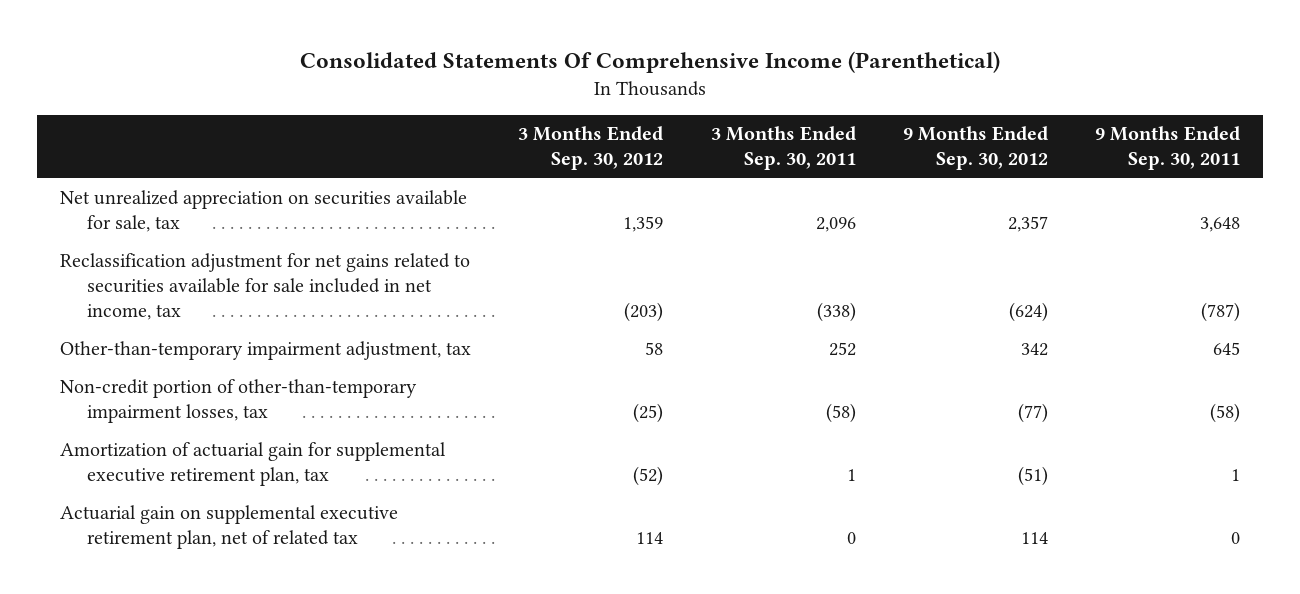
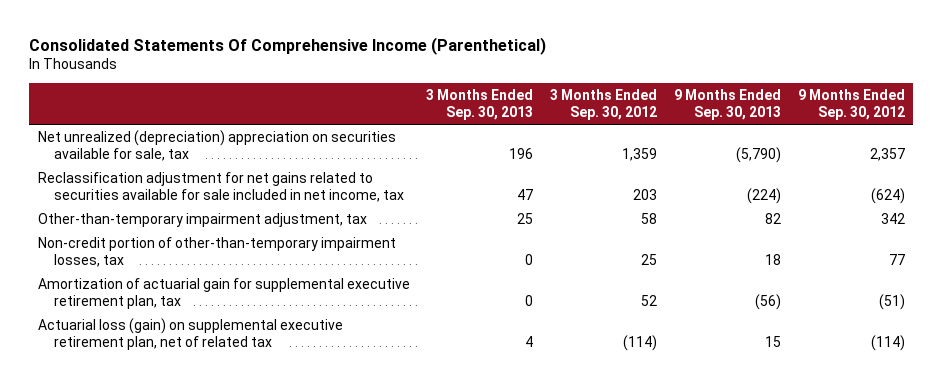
[710,126,856,171] 3 Months Ended Sep. 30, 2011 -> none
[1094,126,1240,171] 9 Months Ended Sep. 30, 2011 -> none
none -> [426,88,534,121] 3 Months Ended Sep. 30, 2013
none -> [673,88,781,121] 9 Months Ended Sep. 30, 2013
[60,190,468,233] Net unrealized appreciation on securities available for sale, tax -> [37,129,396,162] Net unrealized (depreciation) appreciation on securities available for sale, tax
[624,302,664,323] (203) -> [633,189,658,201] 203
[633,403,664,424] (25) -> [641,254,658,266] 25
[1017,403,1048,424] (77) -> [888,254,905,266] 77
[633,466,664,487] (52) -> [641,295,658,307] 52
[60,505,399,550] Actuarial gain on supplemental executive retirement plan, net of related tax -> [37,317,343,351] Actuarial loss (gain) on supplemental executive retirement plan, net of related tax
[636,532,664,545] 114 -> [623,335,658,352] (114)
[1020,532,1048,545] 114 -> [870,335,905,352] (114)

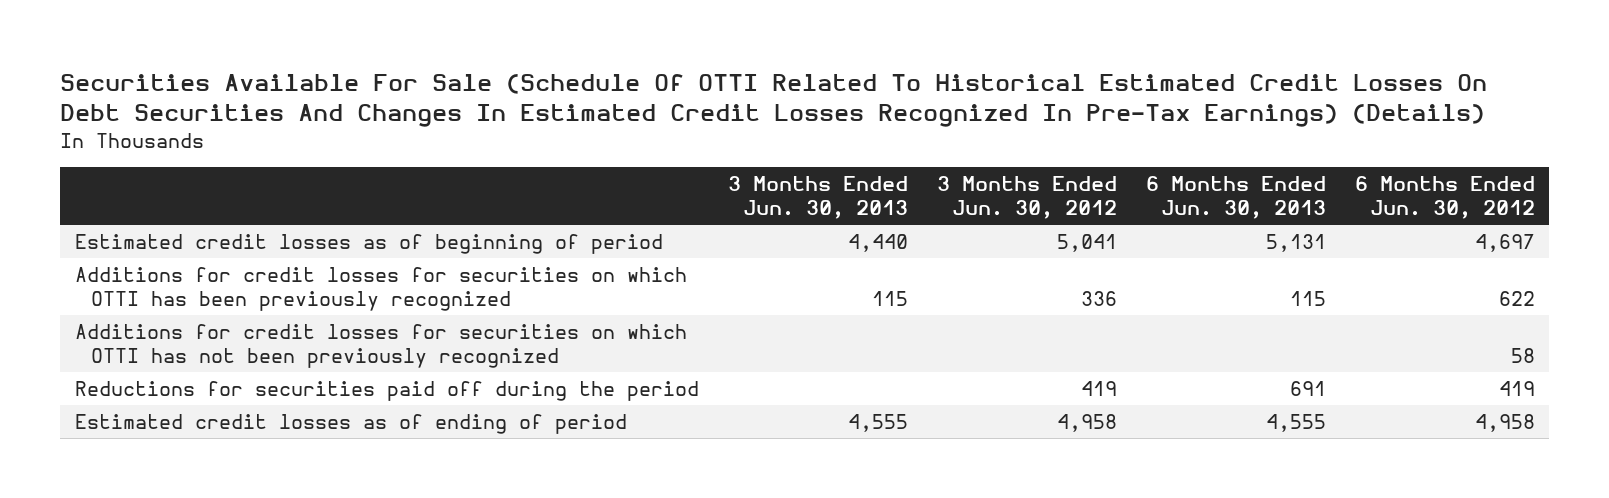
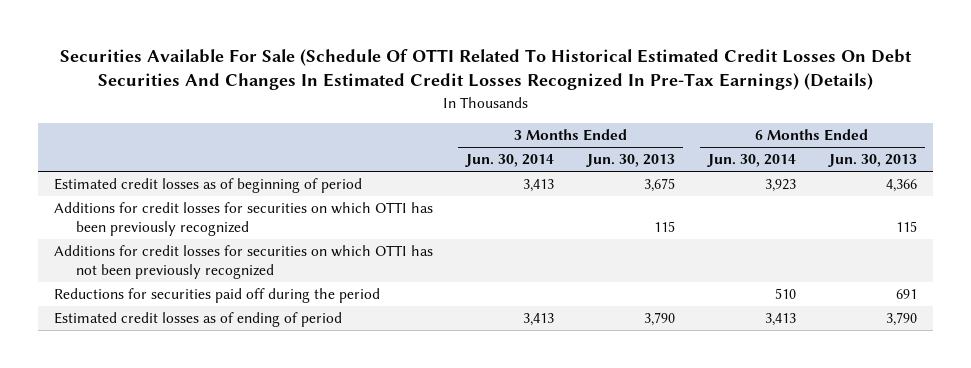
[936,175,1117,220] 3 Months Ended Jun. 30, 2012 -> none
[1354,175,1535,220] 6 Months Ended Jun. 30, 2012 -> none
none -> [465,154,555,168] Jun. 30, 2014
none -> [706,154,796,168] Jun. 30, 2014
[847,233,908,252] 4,440 -> [644,178,676,193] 3,675
[1265,233,1326,252] 5,131 -> [885,179,917,193] 4,366
[847,413,908,432] 4,555 -> [644,312,676,327] 3,790
[1265,413,1326,432] 4,555 -> [885,312,917,327] 3,790

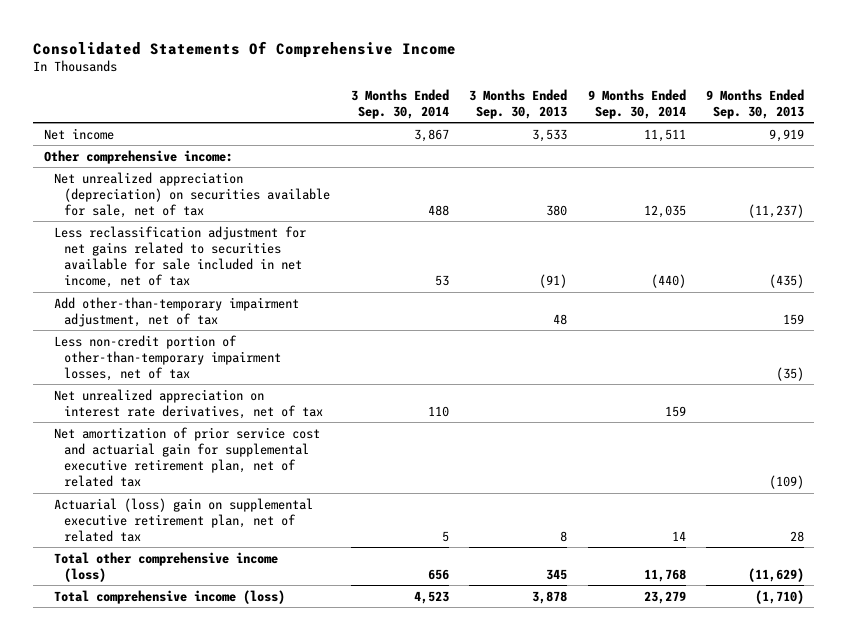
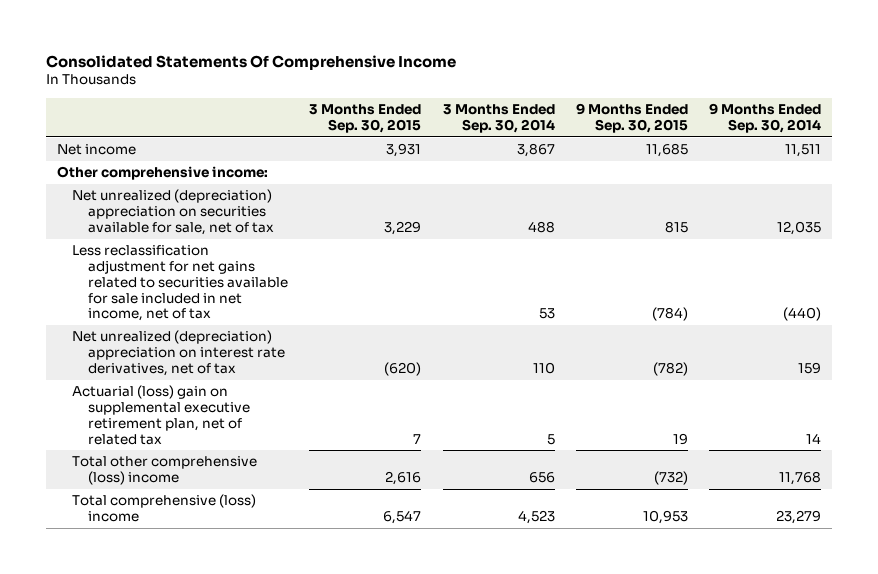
[469,88,568,119] 3 Months Ended Sep. 30, 2013 -> none
[705,88,804,119] 9 Months Ended Sep. 30, 2013 -> none
none -> [309,104,422,133] 3 Months Ended Sep. 30, 2015
none -> [575,103,688,133] 9 Months Ended Sep. 30, 2015
[53,171,331,218] Net unrealized appreciation (depreciation) on securities available for sale, net of tax -> [72,189,274,235] Net unrealized (depreciation) appreciation on securities available for sale, net of tax
[53,296,299,327] Add other-than-temporary impairment adjustment, net of tax -> none
[53,334,282,381] Less non-credit portion of other-than-temporary impairment losses, net of tax -> none
[53,426,320,488] Net amortization of prior service cost and actuarial gain for supplemental executive retirement plan, net of related tax -> none
[53,388,324,419] Net unrealized appreciation on interest rate derivatives, net of tax -> [72,330,285,376] Net unrealized (depreciation) appreciation on interest rate derivatives, net of tax
[53,551,278,582] Total other comprehensive income (loss) -> [72,456,258,486] Total other comprehensive (loss) income
[53,589,285,604] Total comprehensive income (loss) -> [72,494,257,523] Total comprehensive (loss) income

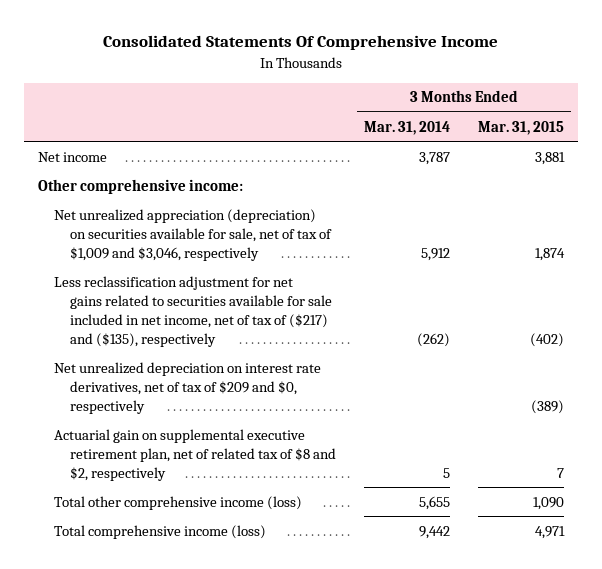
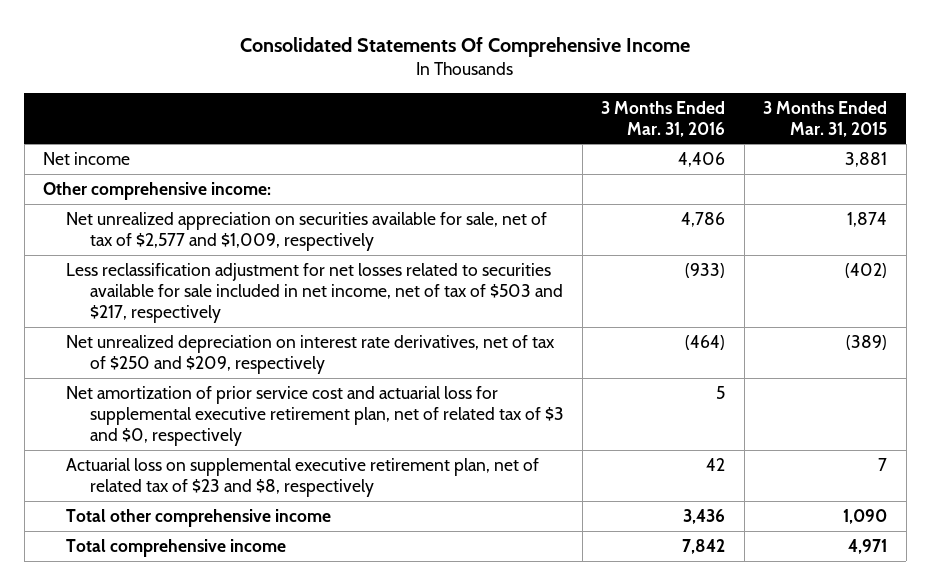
[363,120,450,135] Mar. 31, 2014 -> none
none -> [601,100,726,137] 3 Months Ended Mar. 31, 2016
[54,208,332,261] Net unrealized appreciation (depreciation) on securities available for sale, net of tax of $1,009 and $3,046, respectively -> [66,211,548,252] Net unrealized appreciation on securities available for sale, net of tax of $2,577 and $1,009, respectively
[54,275,332,347] Less reclassification adjustment for net gains related to securities available for sale included in net income, net of tax of ($217) and ($135), respectively -> [66,262,563,324] Less reclassification adjustment for net losses related to securities available for sale included in net income, net of tax of $503 and $217, respectively
[54,361,322,414] Net unrealized depreciation on interest rate derivatives, net of tax of $209 and $0, respectively -> [66,334,556,375] Net unrealized depreciation on interest rate derivatives, net of tax of $250 and $209, respectively
none -> [66,385,564,447] Net amortization of prior service cost and actuarial loss for supplemental executive retirement plan, net of related tax of $3 and $0, respectively
[54,428,336,481] Actuarial gain on supplemental executive retirement plan, net of related tax of $8 and $2, respectively -> [66,457,540,498] Actuarial loss on supplemental executive retirement plan, net of related tax of $23 and $8, respectively
[54,495,303,510] Total other comprehensive income (loss) -> [66,508,332,527] Total other comprehensive income
[54,524,267,539] Total comprehensive income (loss) -> [66,538,287,557] Total comprehensive income

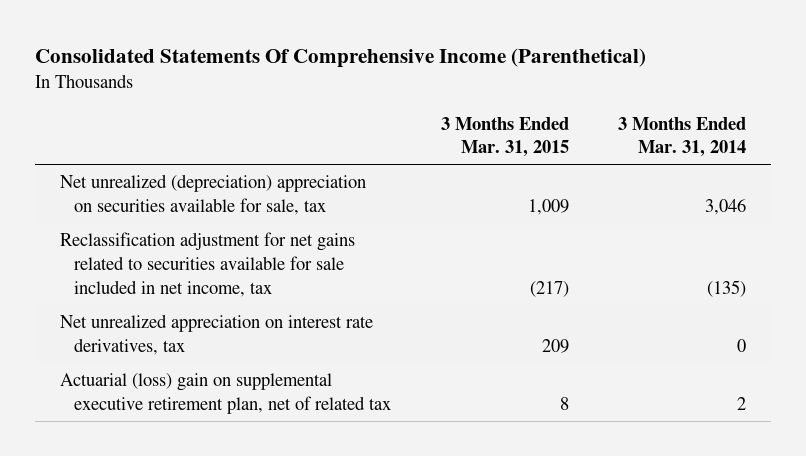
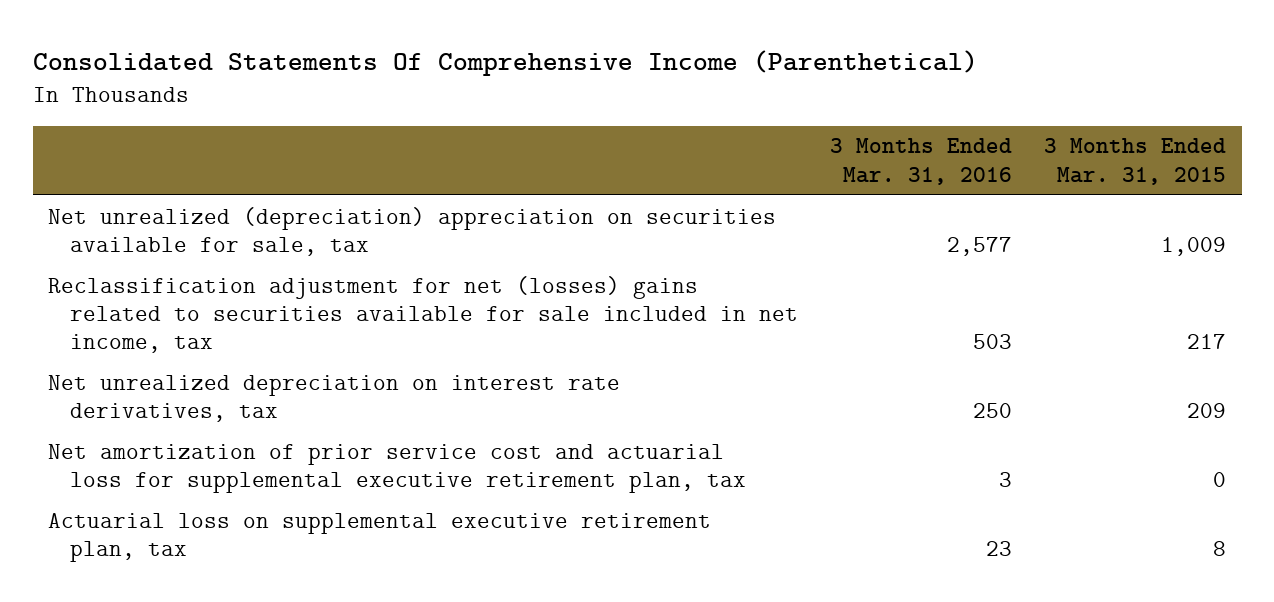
[618,116,747,158] 3 Months Ended Mar. 31, 2014 -> none
none -> [830,138,1013,185] 3 Months Ended Mar. 31, 2016
[59,232,355,297] Reclassification adjustment for net gains related to securities available for sale included in net income, tax -> [48,275,799,354] Reclassification adjustment for net (losses) gains related to securities available for sale included in net income, tax
[529,280,569,297] (217) -> [1186,334,1226,350] 217
[59,314,373,355] Net unrealized appreciation on interest rate derivatives, tax -> [48,374,621,422] Net unrealized depreciation on interest rate derivatives, tax
none -> [48,443,747,493] Net amortization of prior service cost and actuarial loss for supplemental executive retirement plan, tax
[59,373,391,414] Actuarial (loss) gain on supplemental executive retirement plan, net of related tax -> [48,512,712,562] Actuarial loss on supplemental executive retirement plan, tax

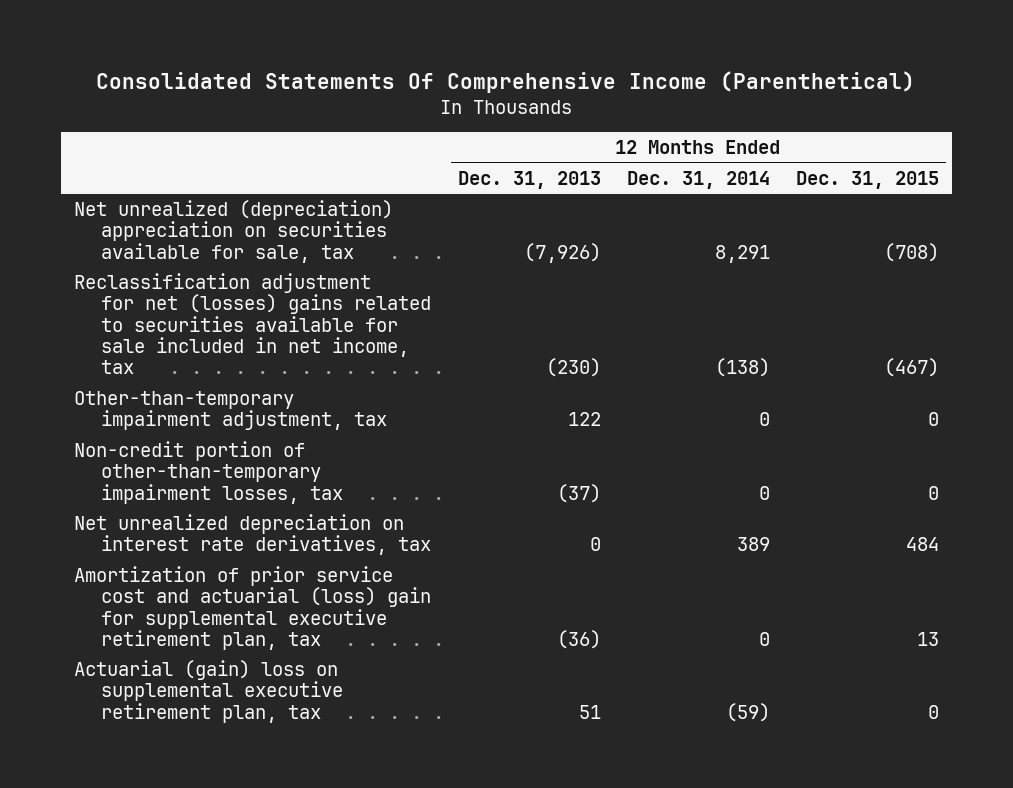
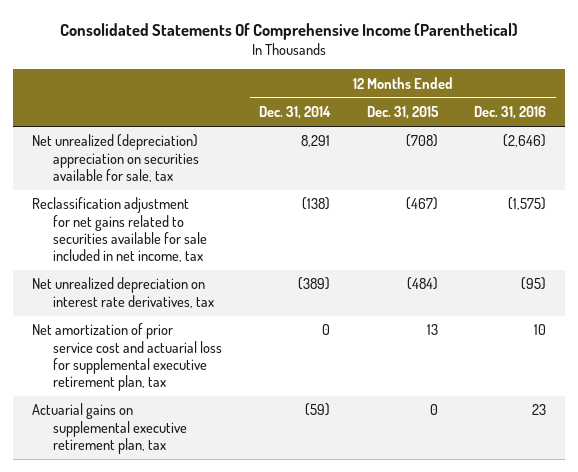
[457,170,601,189] Dec. 31, 2013 -> none
none -> [474,106,547,120] Dec. 31, 2016
[73,390,388,431] Other-than-temporary impairment adjustment, tax -> none
[73,440,344,504] Non-credit portion of other-than-temporary impairment losses, tax -> none
[73,272,432,375] Reclassification adjustment for net (losses) gains related to securities available for sale included in net income, tax -> [31,197,207,262] Reclassification adjustment for net gains related to securities available for sale included in net income, tax
[736,537,770,552] 389 -> [297,277,330,291] (389)
[906,537,940,552] 484 -> [406,277,438,291] (484)
[73,565,432,650] Amortization of prior service cost and actuarial (loss) gain for supplemental executive retirement plan, tax -> [31,323,222,391] Net amortization of prior service cost and actuarial loss for supplemental executive retirement plan, tax
[73,659,344,723] Actuarial (gain) loss on supplemental executive retirement plan, tax -> [31,403,187,454] Actuarial gains on supplemental executive retirement plan, tax

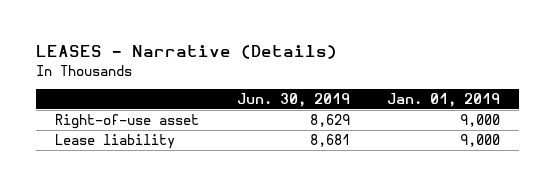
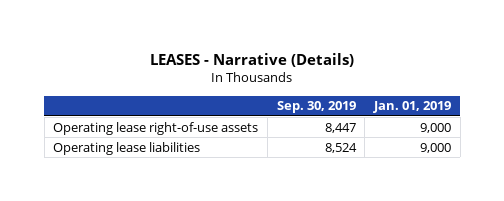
[236,93,350,108] Jun. 30, 2019 -> none
none -> [276,101,356,114] Sep. 30, 2019
[55,114,200,130] Right-of-use asset -> [53,121,259,135] Operating lease right-of-use assets
[55,134,176,150] Lease liability -> [53,141,201,155] Operating lease liabilities

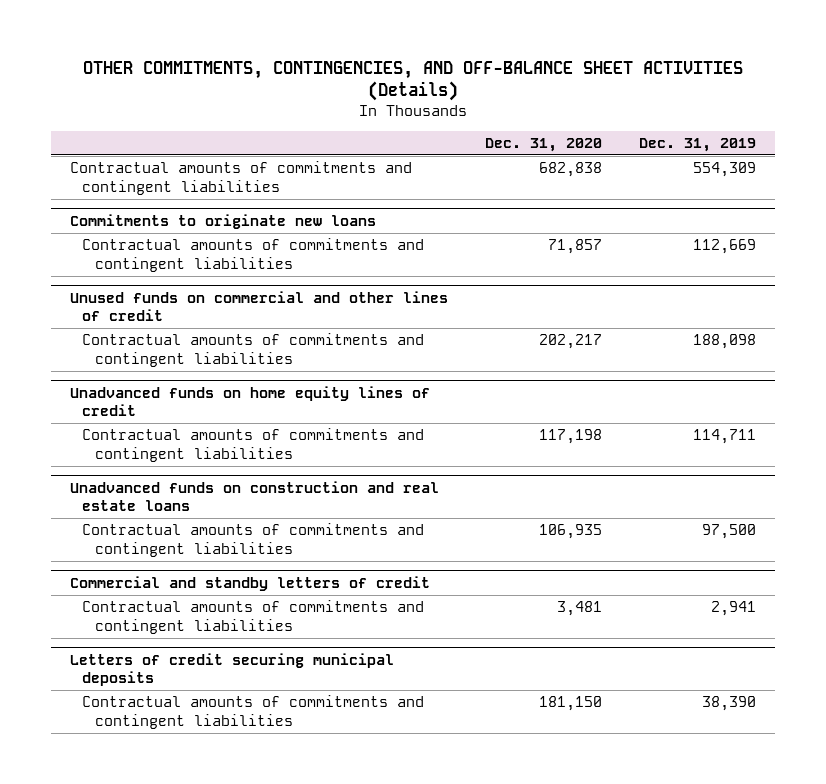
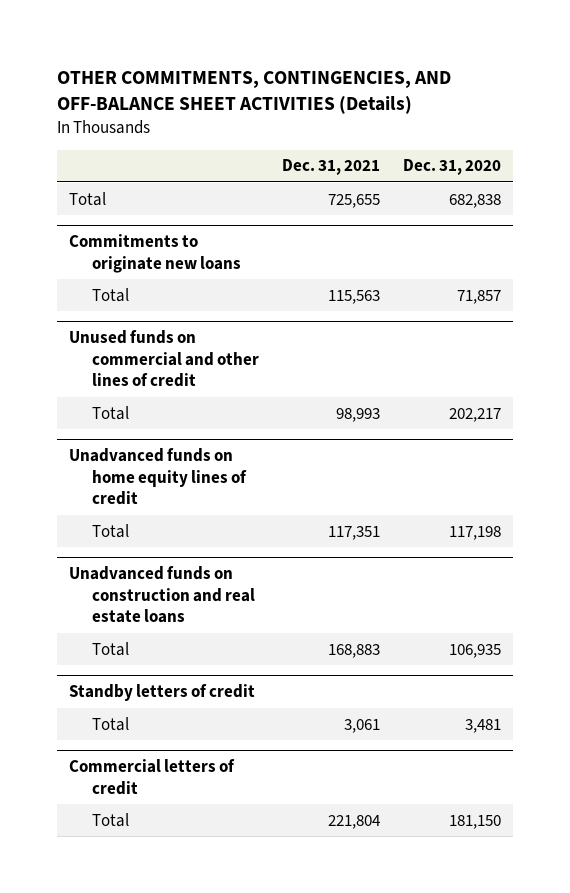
[639,137,757,152] Dec. 31, 2019 -> none
none -> [282,159,381,176] Dec. 31, 2021
[69,161,412,196] Contractual amounts of commitments and contingent liabilities -> [68,191,106,206] Total
[82,238,425,273] Contractual amounts of commitments and contingent liabilities -> [91,287,129,302] Total
[82,333,425,368] Contractual amounts of commitments and contingent liabilities -> [91,405,129,420] Total
[82,428,425,463] Contractual amounts of commitments and contingent liabilities -> [91,523,129,538] Total
[82,523,425,558] Contractual amounts of commitments and contingent liabilities -> [91,641,129,656] Total
[69,575,430,591] Commercial and standby letters of credit -> [68,684,255,702] Standby letters of credit
[82,600,425,635] Contractual amounts of commitments and contingent liabilities -> [91,716,129,731] Total
[69,652,394,687] Letters of credit securing municipal deposits -> [68,759,235,795] Commercial letters of credit
[82,695,425,730] Contractual amounts of commitments and contingent liabilities -> [91,812,129,827] Total

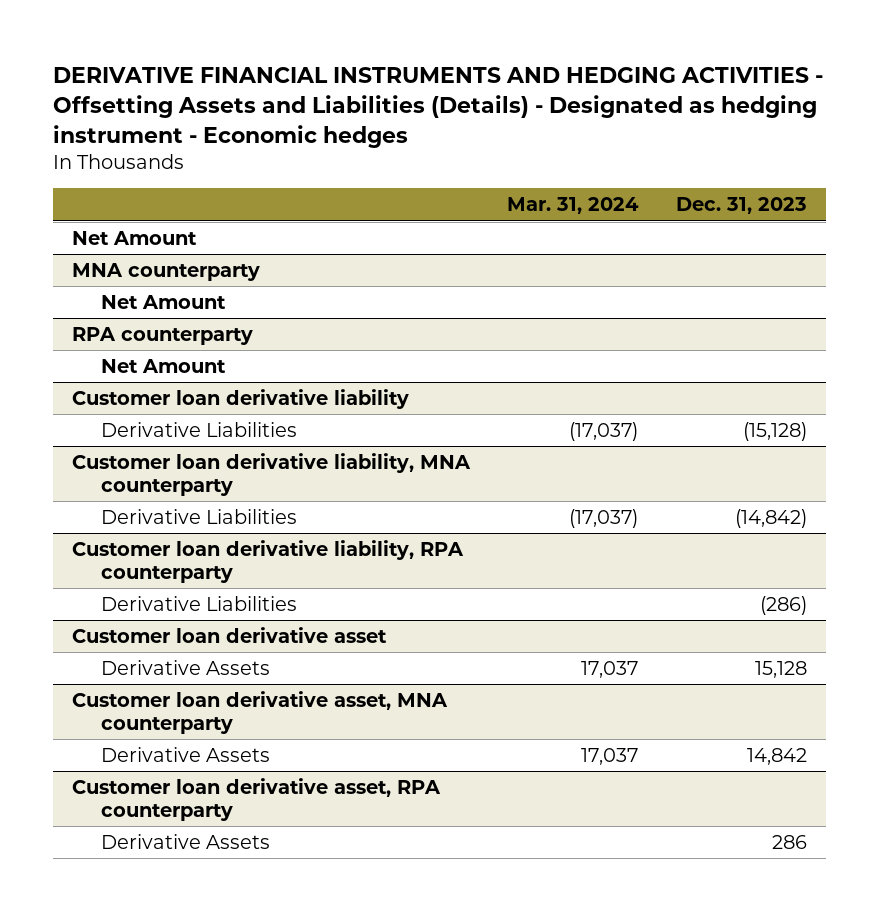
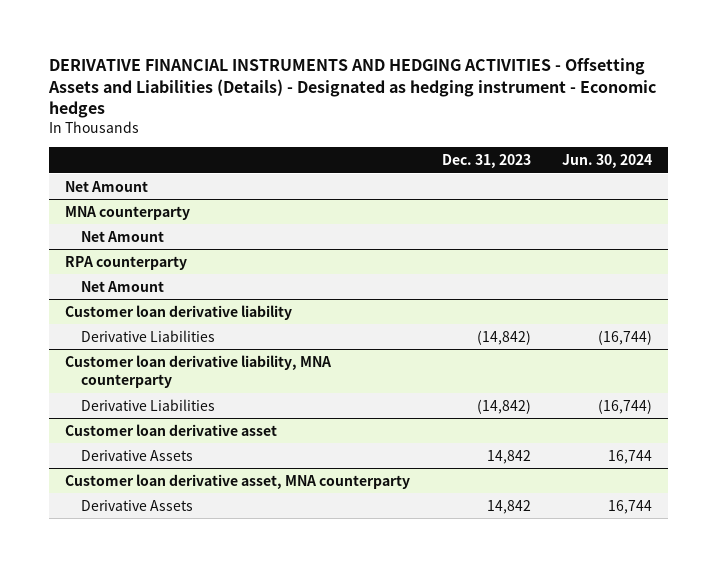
[507,197,640,215] Mar. 31, 2024 -> none
none -> [562,154,653,169] Jun. 30, 2024
[742,421,807,441] (15,128) -> [476,329,531,345] (14,842)
[71,539,464,583] Customer loan derivative liability, RPA counterparty -> none
[100,595,297,611] Derivative Liabilities -> none
[754,660,807,678] 15,128 -> [486,449,531,464] 14,842
[71,777,441,821] Customer loan derivative asset, RPA counterparty -> none
[100,833,270,849] Derivative Assets -> none

